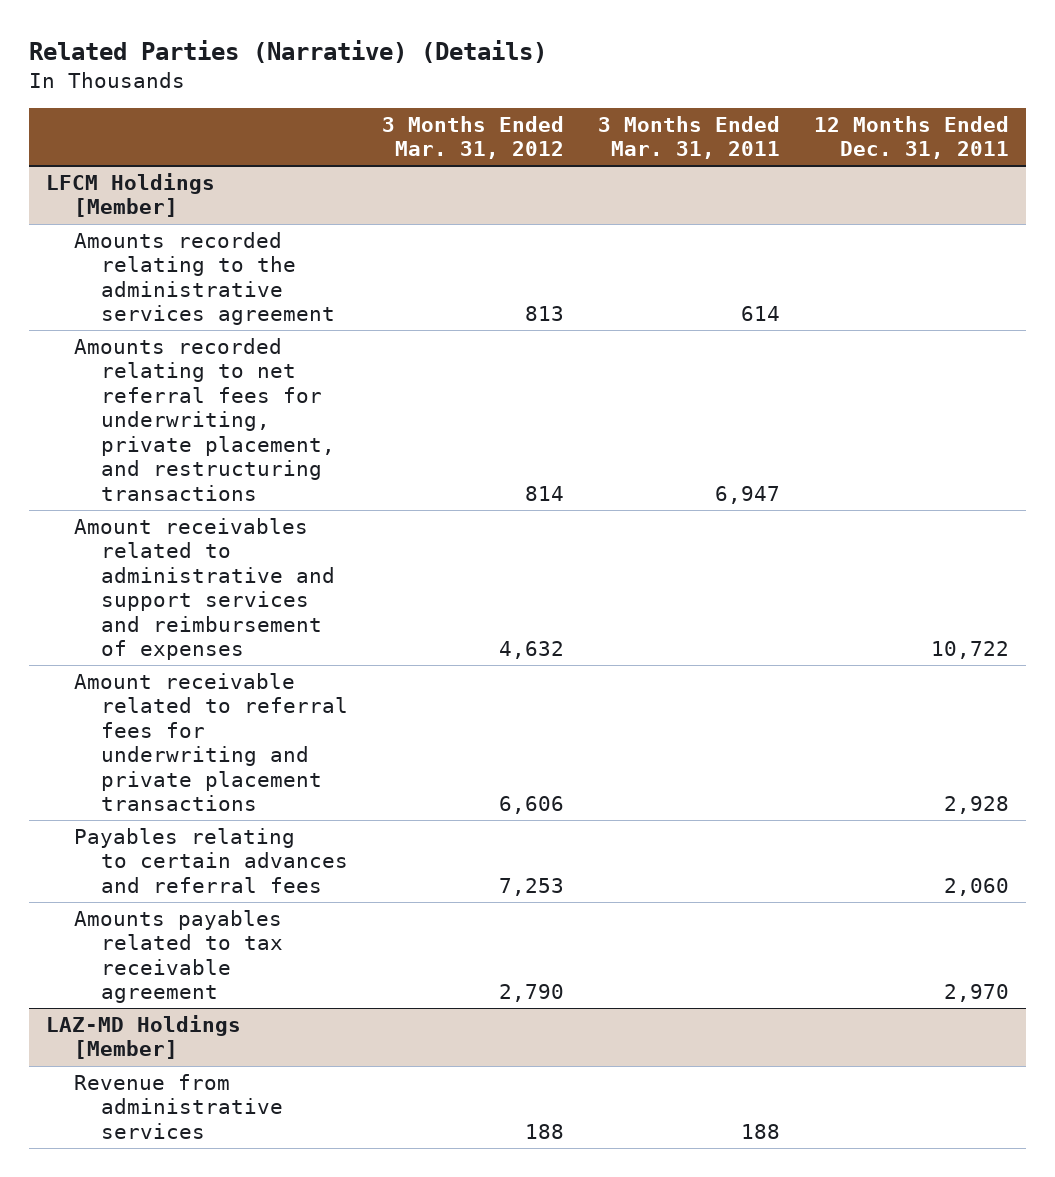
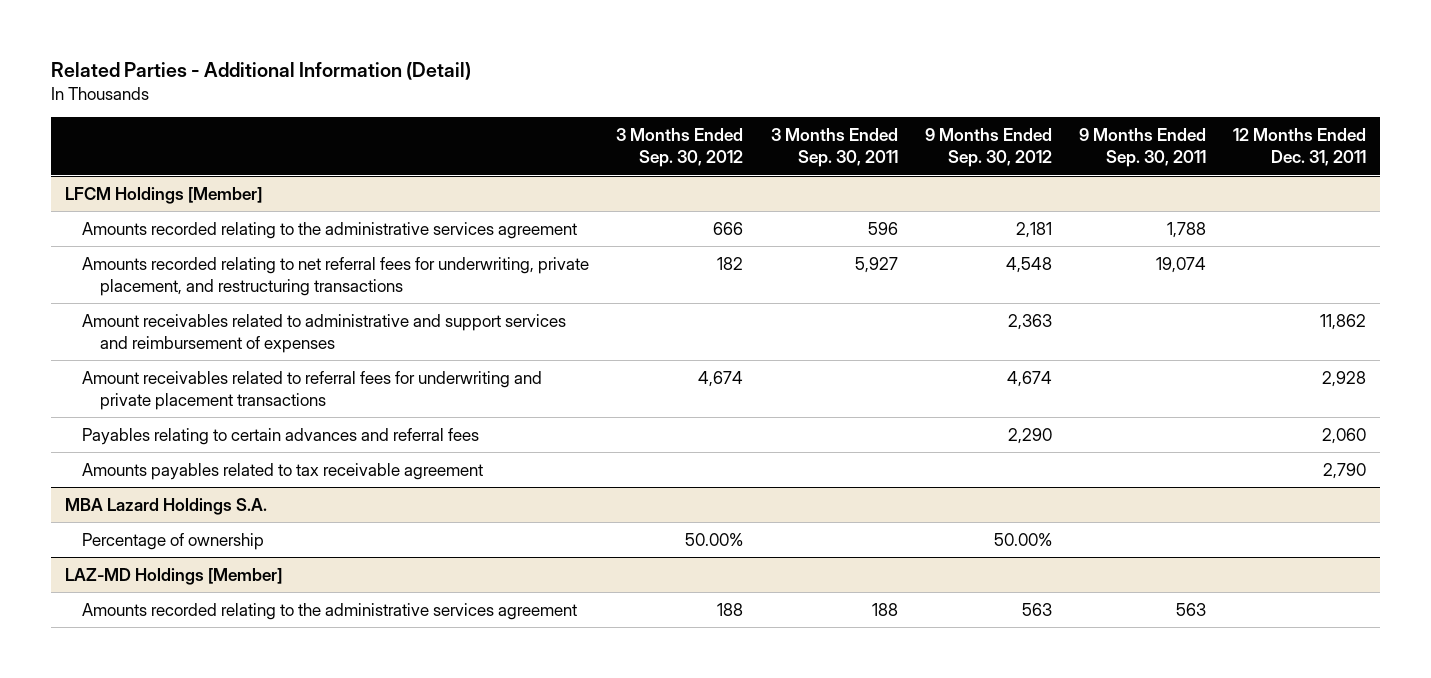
[28,40,547,64] Related Parties (Narrative) (Details) -> [50,62,471,81] Related Parties - Additional Information (Detail)
[382,115,565,160] 3 Months Ended Mar. 31, 2012 -> none
[598,115,781,160] 3 Months Ended Mar. 31, 2011 -> none
none -> [616,128,744,168] 3 Months Ended Sep. 30, 2012
none -> [770,128,898,168] 3 Months Ended Sep. 30, 2011
none -> [924,128,1052,168] 9 Months Ended Sep. 30, 2012
none -> [1079,128,1207,168] 9 Months Ended Sep. 30, 2011
[930,641,1009,660] 10,722 -> [1320,313,1367,330] 11,862
[73,672,349,812] Amount receivable related to referral fees for underwriting and private placement transactions -> [82,370,543,410] Amount receivables related to referral fees for underwriting and private placement transactions
[943,984,1009,1003] 2,970 -> [1323,462,1367,479] 2,790
none -> [64,497,267,515] MBA Lazard Holdings S.A.
none -> [82,532,265,550] Percentage of ownership
[73,1073,284,1139] Revenue from administrative services -> none
none -> [82,602,578,620] Amounts recorded relating to the administrative services agreement

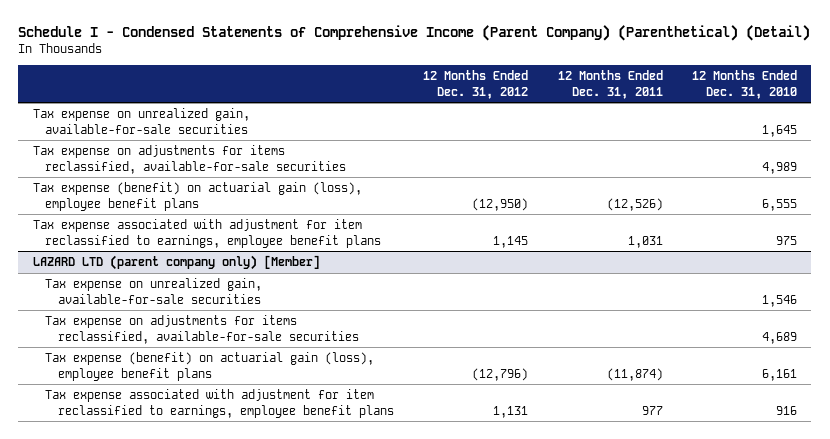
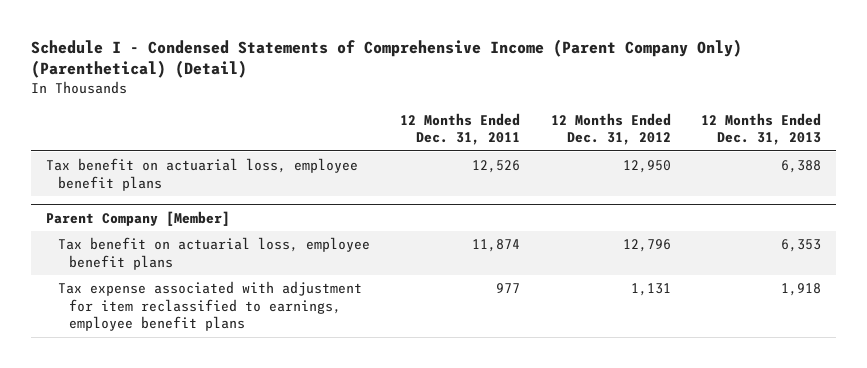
[18,24,811,41] Schedule I - Condensed Statements of Comprehensive Income (Parent Company) (Parenthetical) (Detail) -> [31,38,743,79] Schedule I - Condensed Statements of Comprehensive Income (Parent Company Only) (Parenthetical) (Detail)
[691,70,797,99] 12 Months Ended Dec. 31, 2010 -> none
none -> [701,112,822,146] 12 Months Ended Dec. 31, 2013
[32,108,250,134] Tax expense on unrealized gain, available-for-sale securities -> none
[32,145,347,174] Tax expense on adjustments for items reclassified, available-for-sale securities -> none
[32,219,382,248] Tax expense associated with adjustment for item reclassified to earnings, employee benefit plans -> none
[45,278,263,304] Tax expense on unrealized gain, available-for-sale securities -> none
[45,315,360,344] Tax expense on adjustments for items reclassified, available-for-sale securities -> none
[32,182,362,211] Tax expense (benefit) on actuarial gain (loss), employee benefit plans -> [46,157,359,191] Tax benefit on actuarial loss, employee benefit plans
[472,197,529,211] (12,950) -> [622,159,671,173] 12,950
[606,197,663,211] (12,526) -> [472,159,521,173] 12,526
[32,255,320,271] LAZARD LTD (parent company only) [Member] -> [46,210,231,226] Parent Company [Member]
[45,352,375,381] Tax expense (benefit) on actuarial gain (loss), employee benefit plans -> [57,236,370,270] Tax benefit on actuarial loss, employee benefit plans
[472,367,529,381] (12,796) -> [622,238,671,252] 12,796
[606,367,663,381] (11,874) -> [472,238,521,252] 11,874

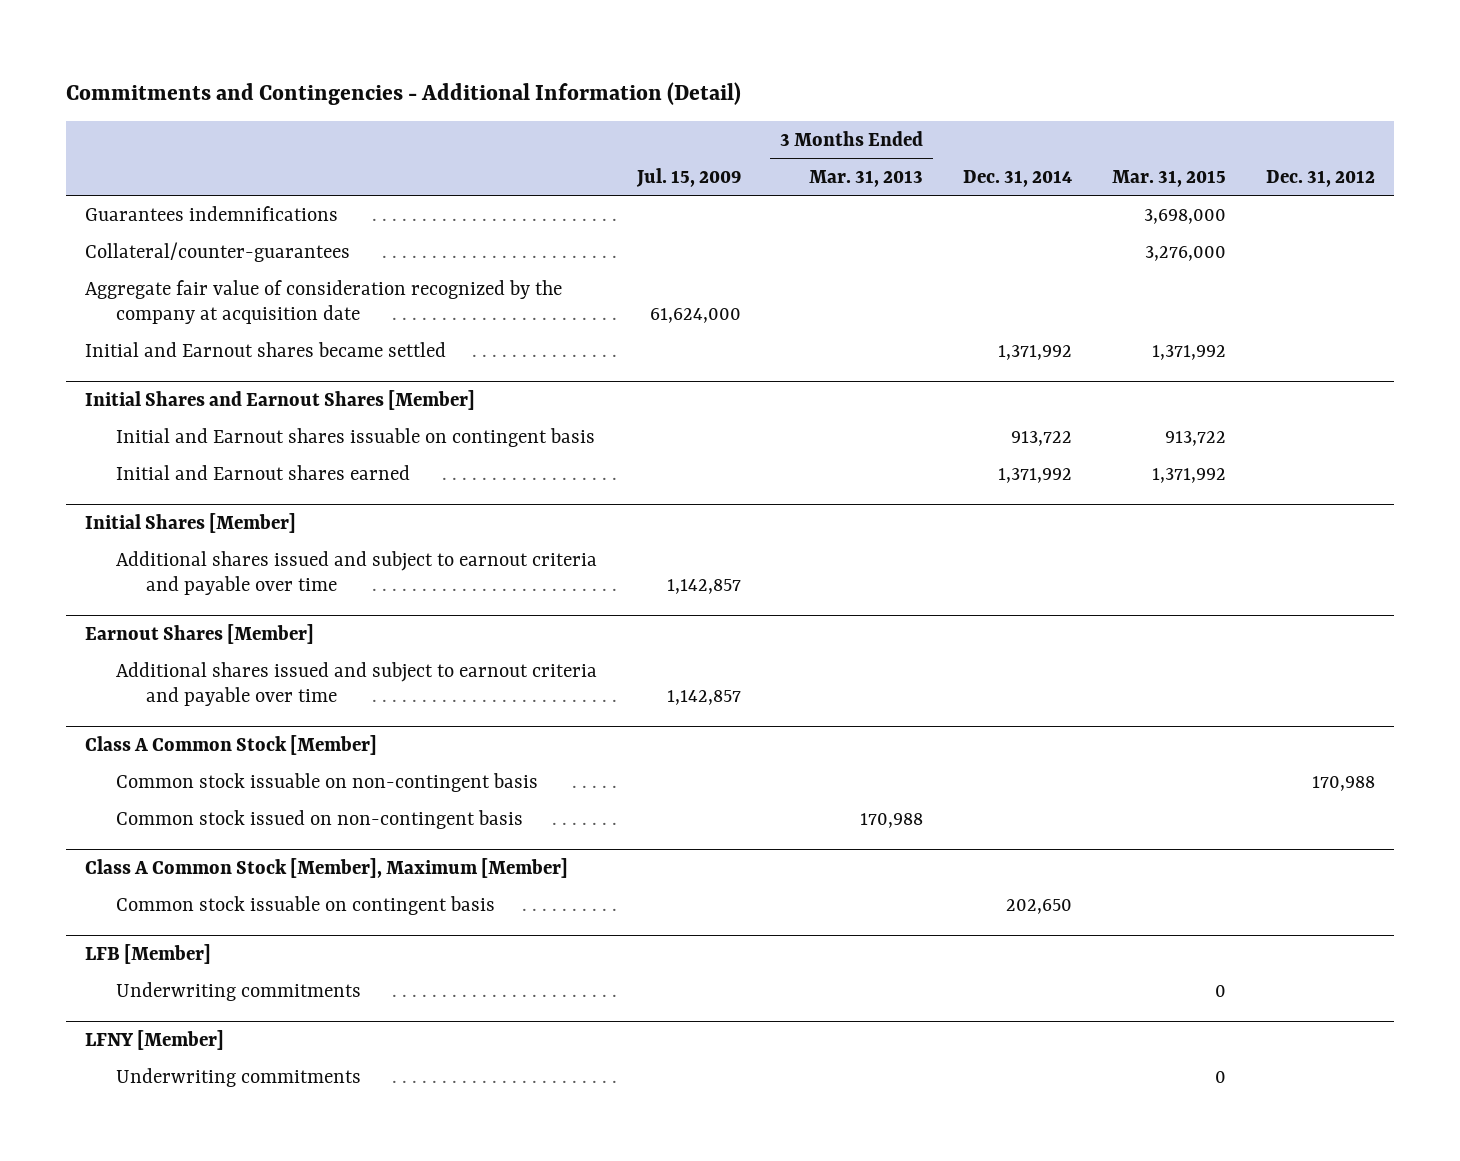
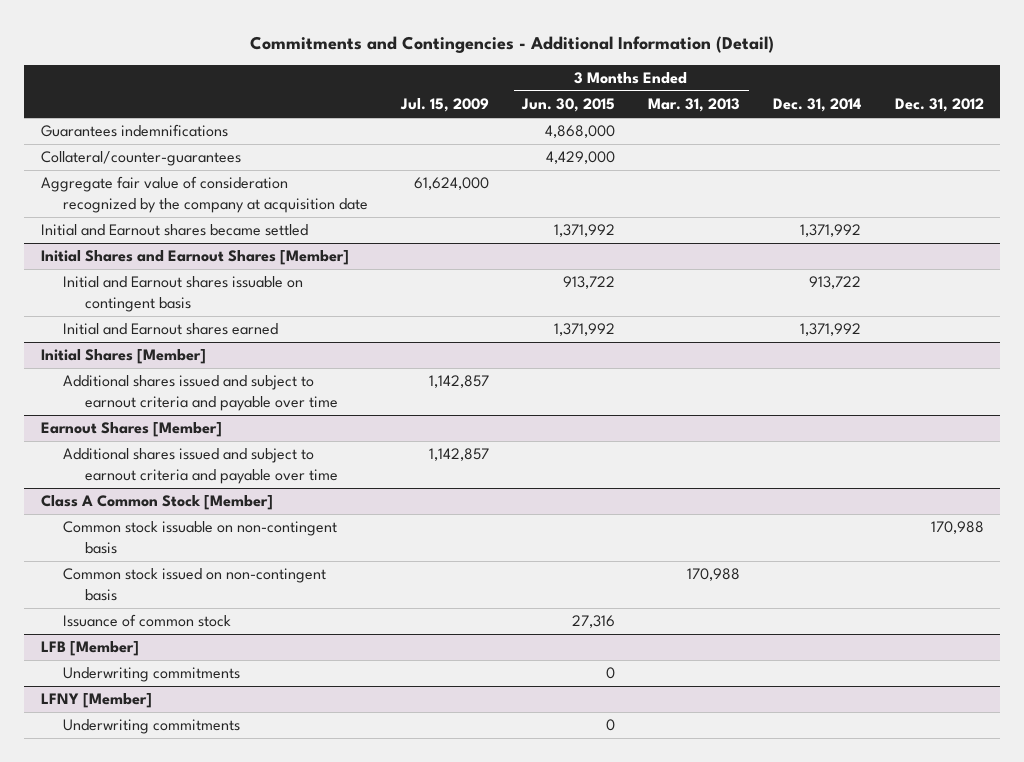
[1111,169,1226,187] Mar. 31, 2015 -> none
none -> [521,98,616,113] Jun. 30, 2015
[85,858,569,879] Class A Common Stock [Member], Maximum [Member] -> none
[115,895,495,915] Common stock issuable on contingent basis -> none
none -> [62,614,231,628] Issuance of common stock

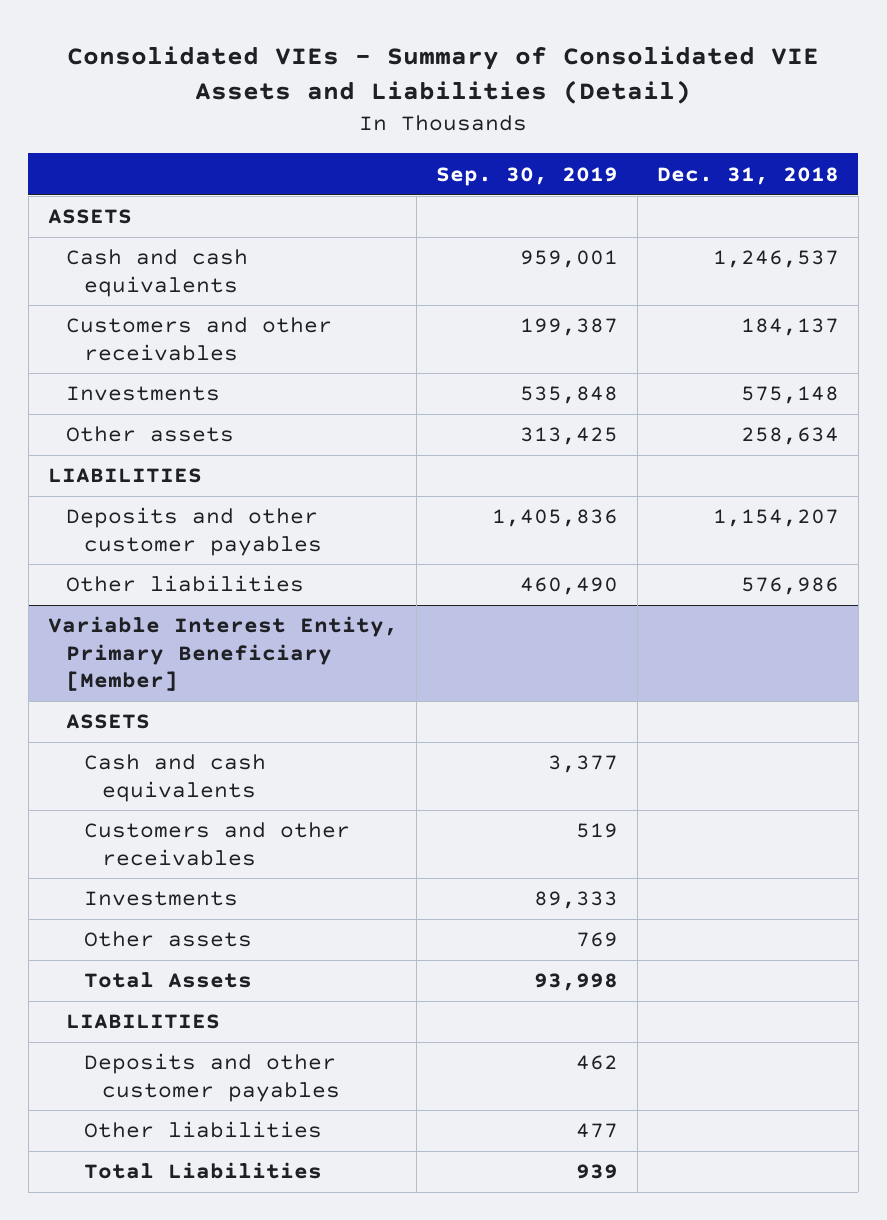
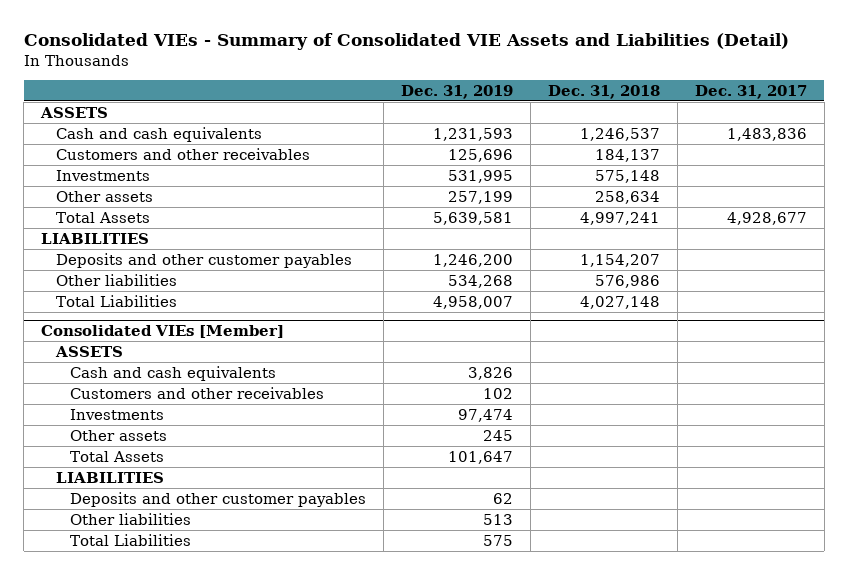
[436,166,619,186] Sep. 30, 2019 -> none
none -> [400,84,513,99] Dec. 31, 2019
none -> [694,84,807,99] Dec. 31, 2017
none -> [55,211,150,223] Total Assets
[47,616,398,691] Variable Interest Entity, Primary Beneficiary [Member] -> none
[65,714,150,730] ASSETS -> none
[83,754,266,802] Cash and cash equivalents -> none
[83,822,350,866] Customers and other receivables -> none
[83,891,238,907] Investments -> none
[83,931,252,948] Other assets -> none
[83,972,252,989] Total Assets -> none
[65,1014,220,1030] LIABILITIES -> none
[83,1053,341,1102] Deposits and other customer payables -> none
[83,1121,322,1139] Other liabilities -> none
[83,1162,322,1180] Total Liabilities -> none
none -> [55,294,177,307] Total Liabilities
none -> [41,325,285,339] Consolidated VIEs [Member]
none -> [54,345,123,357] ASSETS
none -> [69,365,276,381] Cash and cash equivalents
none -> [69,386,324,399] Customers and other receivables
none -> [69,408,164,420] Investments
none -> [69,429,167,441] Other assets
none -> [69,450,164,462] Total Assets
none -> [55,471,164,483] LIABILITIES
none -> [69,491,366,507] Deposits and other customer payables
none -> [69,512,191,525] Other liabilities
none -> [69,533,191,546] Total Liabilities

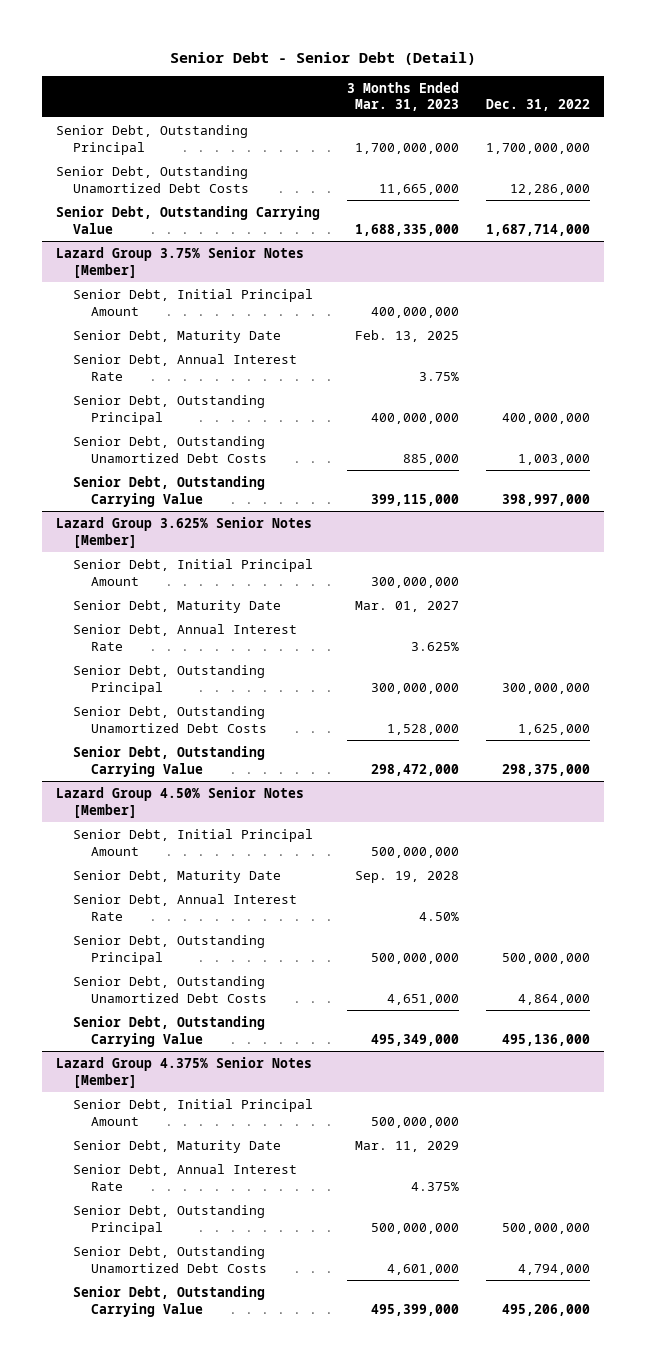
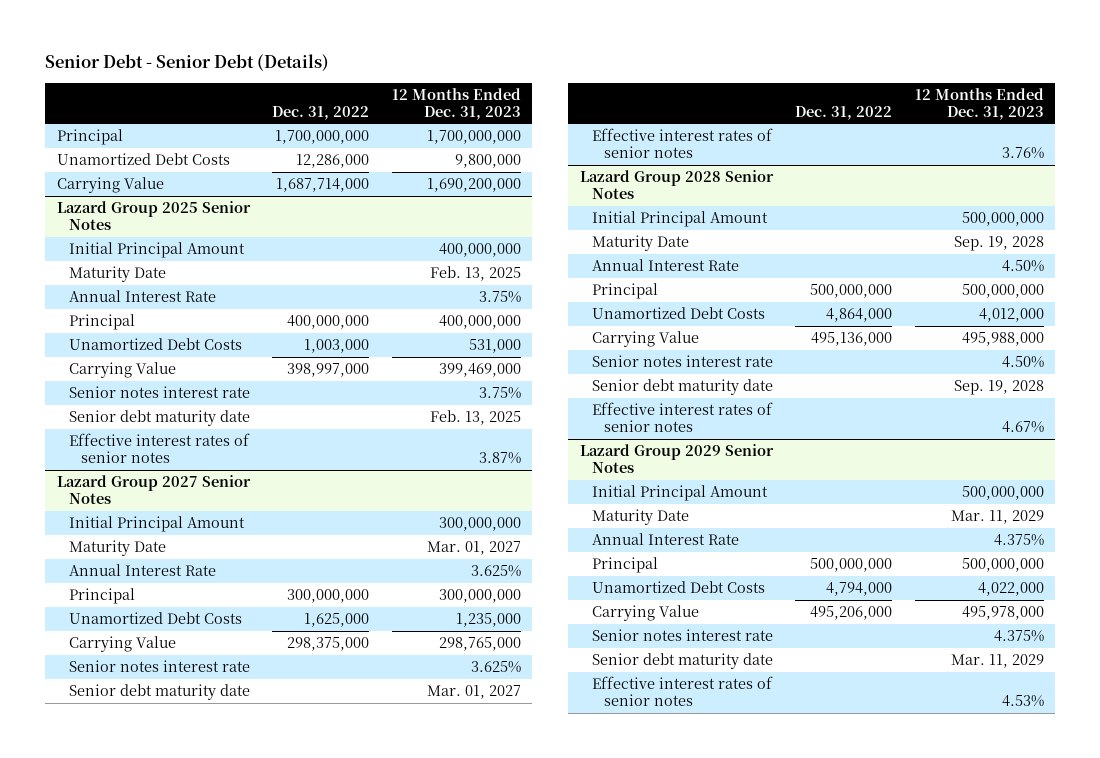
[170,51,477,65] Senior Debt - Senior Debt (Detail) -> [45,53,330,71] Senior Debt - Senior Debt (Details)
[347,81,460,112] 3 Months Ended Mar. 31, 2023 -> none
none -> [391,87,521,120] 12 Months Ended Dec. 31, 2023
[55,124,248,155] Senior Debt, Outstanding Principal -> [56,129,123,146] Principal
[55,165,250,193] Senior Debt, Outstanding Unamortized Debt Costs -> [56,153,230,166] Unamortized Debt Costs
[55,205,320,234] Senior Debt, Outstanding Carrying Value -> [56,177,164,194] Carrying Value
[55,246,304,278] Lazard Group 3.75% Senior Notes [Member] -> [56,201,251,231] Lazard Group 2025 Senior Notes
[73,288,314,316] Senior Debt, Initial Principal Amount -> [68,242,245,259] Initial Principal Amount
[73,329,282,343] Senior Debt, Maturity Date -> [68,266,166,283] Maturity Date
[73,353,298,381] Senior Debt, Annual Interest Rate -> [68,290,216,303] Annual Interest Rate
[73,394,266,425] Senior Debt, Outstanding Principal -> [68,314,135,331] Principal
[73,435,267,463] Senior Debt, Outstanding Unamortized Debt Costs -> [68,338,242,351] Unamortized Debt Costs
[73,475,266,507] Senior Debt, Outstanding Carrying Value -> [68,362,176,379] Carrying Value
none -> [68,386,250,399] Senior notes interest rate
none -> [68,410,250,427] Senior debt maturity date
none -> [68,433,250,464] Effective interest rates of senior notes
[55,516,312,548] Lazard Group 3.625% Senior Notes [Member] -> [56,475,251,505] Lazard Group 2027 Senior Notes
[73,558,314,586] Senior Debt, Initial Principal Amount -> [68,516,245,533] Initial Principal Amount
[73,599,282,613] Senior Debt, Maturity Date -> [68,540,166,557] Maturity Date
[73,623,298,651] Senior Debt, Annual Interest Rate -> [68,564,216,577] Annual Interest Rate
[73,664,266,695] Senior Debt, Outstanding Principal -> [68,588,135,605] Principal
[73,705,267,733] Senior Debt, Outstanding Unamortized Debt Costs -> [68,612,242,625] Unamortized Debt Costs
[73,745,266,777] Senior Debt, Outstanding Carrying Value -> [68,636,176,653] Carrying Value
none -> [68,660,250,673] Senior notes interest rate
none -> [68,684,250,701] Senior debt maturity date
none -> [591,128,773,159] Effective interest rates of senior notes
[55,786,304,818] Lazard Group 4.50% Senior Notes [Member] -> [579,170,774,200] Lazard Group 2028 Senior Notes
[73,828,314,856] Senior Debt, Initial Principal Amount -> [591,211,768,228] Initial Principal Amount
[73,869,282,883] Senior Debt, Maturity Date -> [591,235,689,252] Maturity Date
[73,893,298,921] Senior Debt, Annual Interest Rate -> [591,259,739,272] Annual Interest Rate
[73,934,266,965] Senior Debt, Outstanding Principal -> [591,283,658,300] Principal
[73,975,267,1003] Senior Debt, Outstanding Unamortized Debt Costs -> [591,307,765,320] Unamortized Debt Costs
[73,1015,266,1047] Senior Debt, Outstanding Carrying Value -> [591,331,699,348] Carrying Value
none -> [591,355,773,368] Senior notes interest rate
none -> [591,379,773,396] Senior debt maturity date
none -> [591,402,773,433] Effective interest rates of senior notes
[55,1056,312,1088] Lazard Group 4.375% Senior Notes [Member] -> [579,444,774,474] Lazard Group 2029 Senior Notes
[73,1098,314,1126] Senior Debt, Initial Principal Amount -> [591,485,768,502] Initial Principal Amount
[73,1139,282,1153] Senior Debt, Maturity Date -> [591,509,689,526] Maturity Date
[73,1163,298,1191] Senior Debt, Annual Interest Rate -> [591,533,739,546] Annual Interest Rate
[73,1204,266,1235] Senior Debt, Outstanding Principal -> [591,557,658,574] Principal
[73,1245,267,1273] Senior Debt, Outstanding Unamortized Debt Costs -> [591,581,765,594] Unamortized Debt Costs
[73,1285,266,1317] Senior Debt, Outstanding Carrying Value -> [591,605,699,622] Carrying Value
none -> [591,629,773,642] Senior notes interest rate
none -> [591,653,773,670] Senior debt maturity date
none -> [591,676,773,707] Effective interest rates of senior notes

